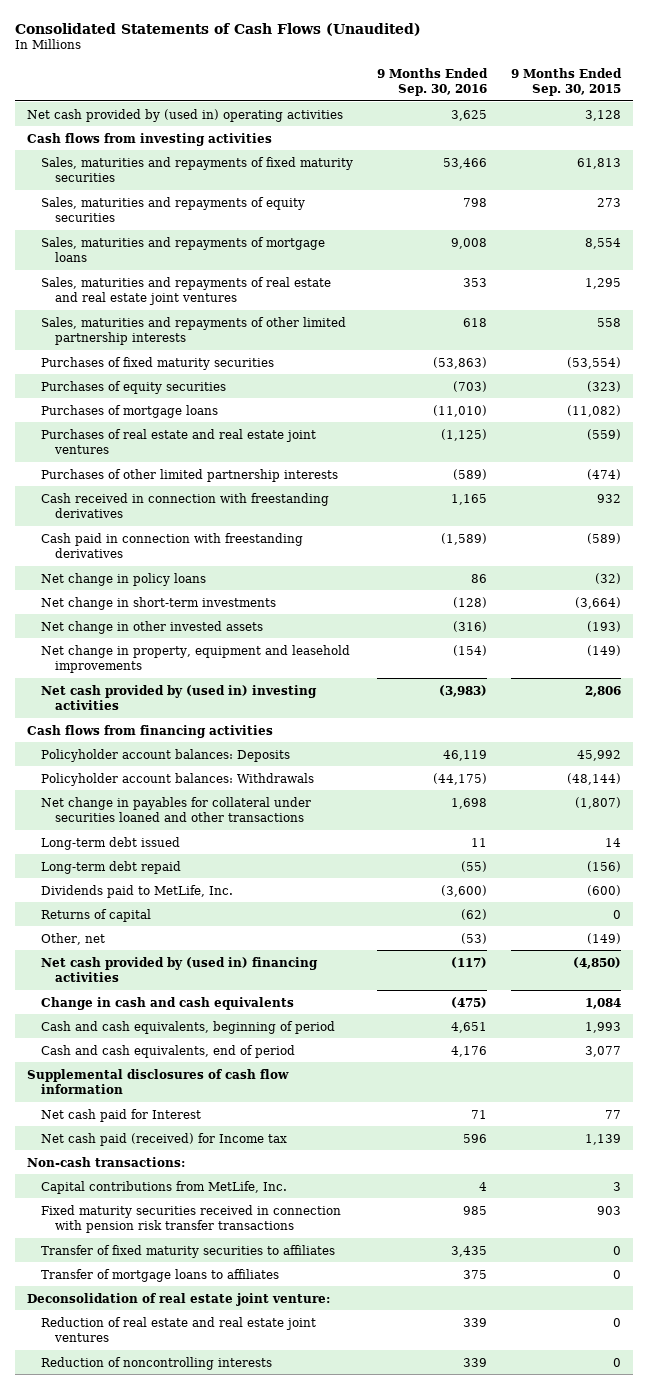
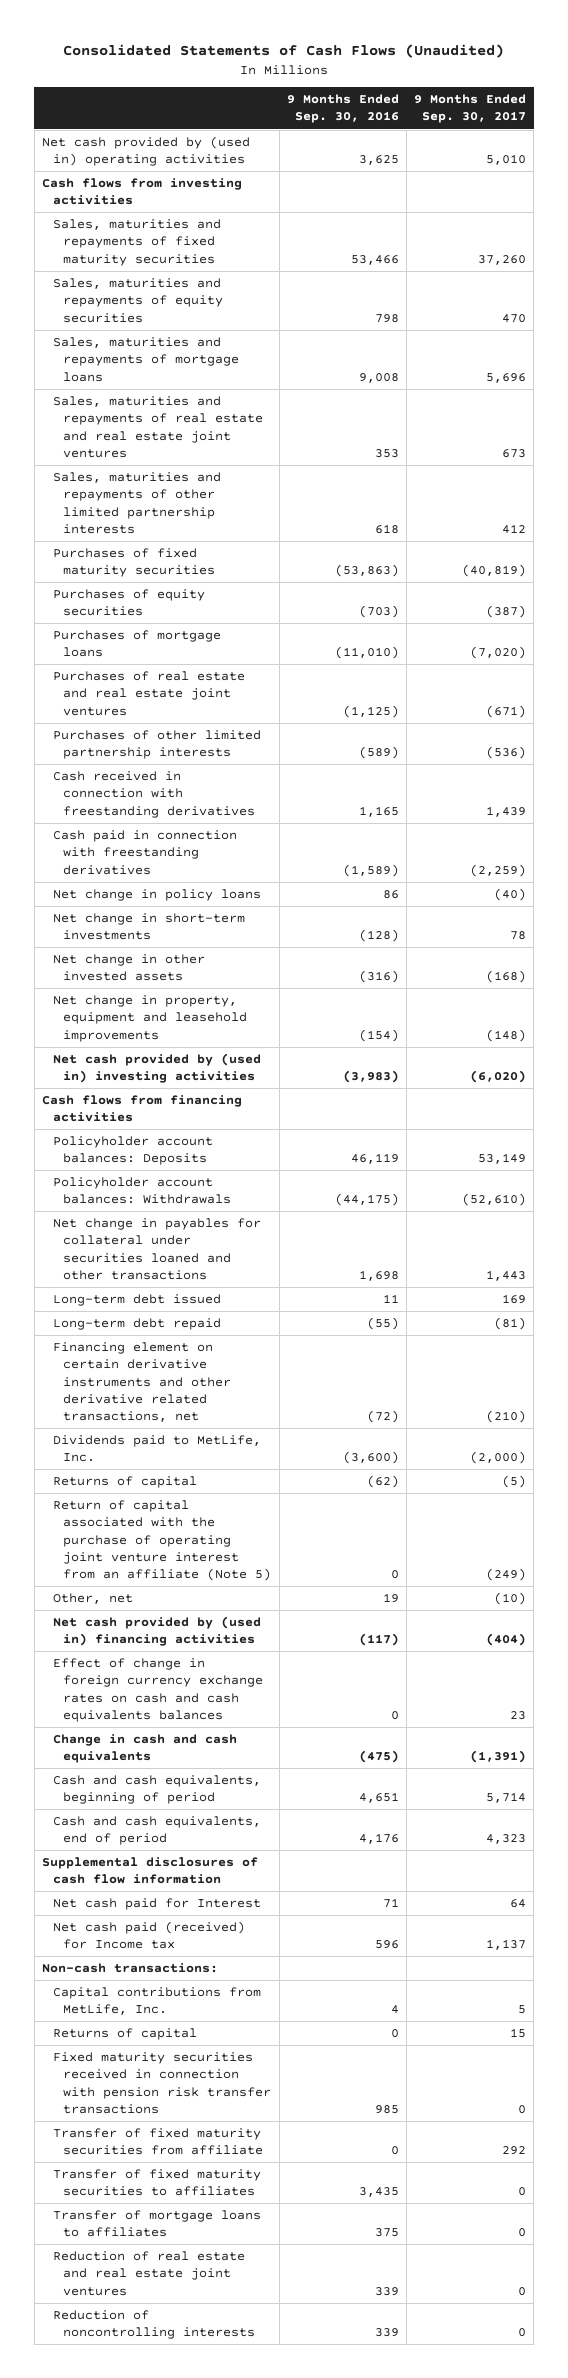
[510,67,622,96] 9 Months Ended Sep. 30, 2015 -> none
none -> [413,94,526,124] 9 Months Ended Sep. 30, 2017
none -> [52,1342,232,1422] Financing element on certain derivative instruments and other derivative related transactions, net
none -> [52,1500,272,1581] Return of capital associated with the purchase of operating joint venture interest from an affiliate (Note 5)
[460,932,487,944] (53) -> [382,1593,399,1604] 19
none -> [52,1658,264,1722] Effect of change in foreign currency exchange rates on cash and cash equivalents balances
none -> [52,2028,197,2041] Returns of capital
none -> [52,2128,264,2156] Transfer of fixed maturity securities from affiliate
[27,1292,331,1306] Deconsolidation of real estate joint venture: -> none

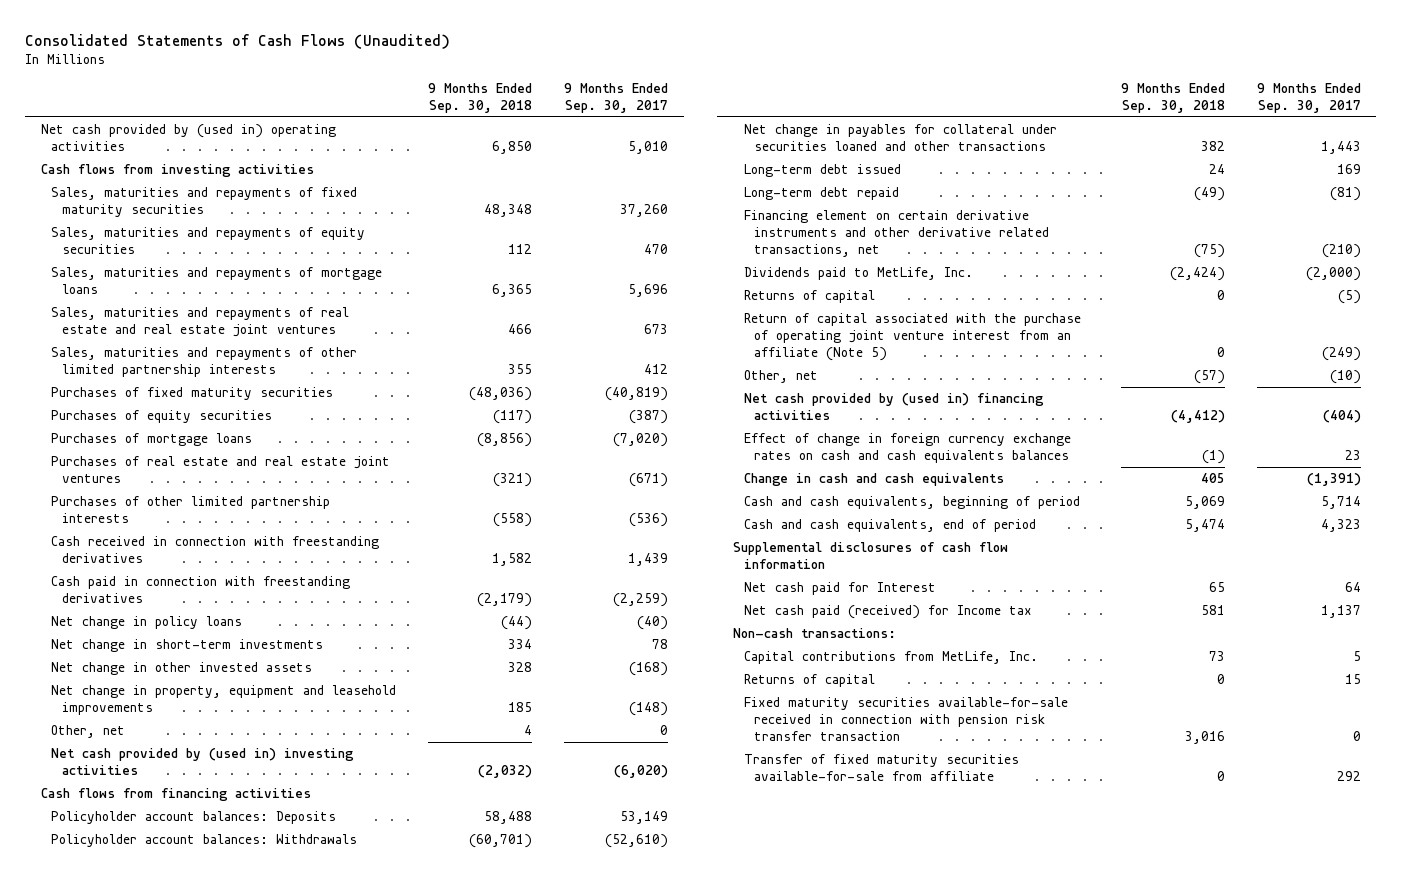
[286,94,399,124] 9 Months Ended Sep. 30, 2016 -> none
none -> [428,82,533,113] 9 Months Ended Sep. 30, 2018
none -> [51,725,126,739] Other, net
[52,2169,261,2197] Transfer of fixed maturity securities to affiliates -> none
[52,2210,261,2238] Transfer of mortgage loans to affiliates -> none
[52,2251,245,2296] Reduction of real estate and real estate joint ventures -> none
[52,2310,256,2340] Reduction of noncontrolling interests -> none
[52,2052,272,2114] Fixed maturity securities received in connection with pension risk transfer transactions -> [743,697,1068,741] Fixed maturity securities available-for-sale received in connection with pension risk transfer transaction
[52,2128,264,2156] Transfer of fixed maturity securities from affiliate -> [743,754,1019,781] Transfer of fixed maturity securities available-for-sale from affiliate

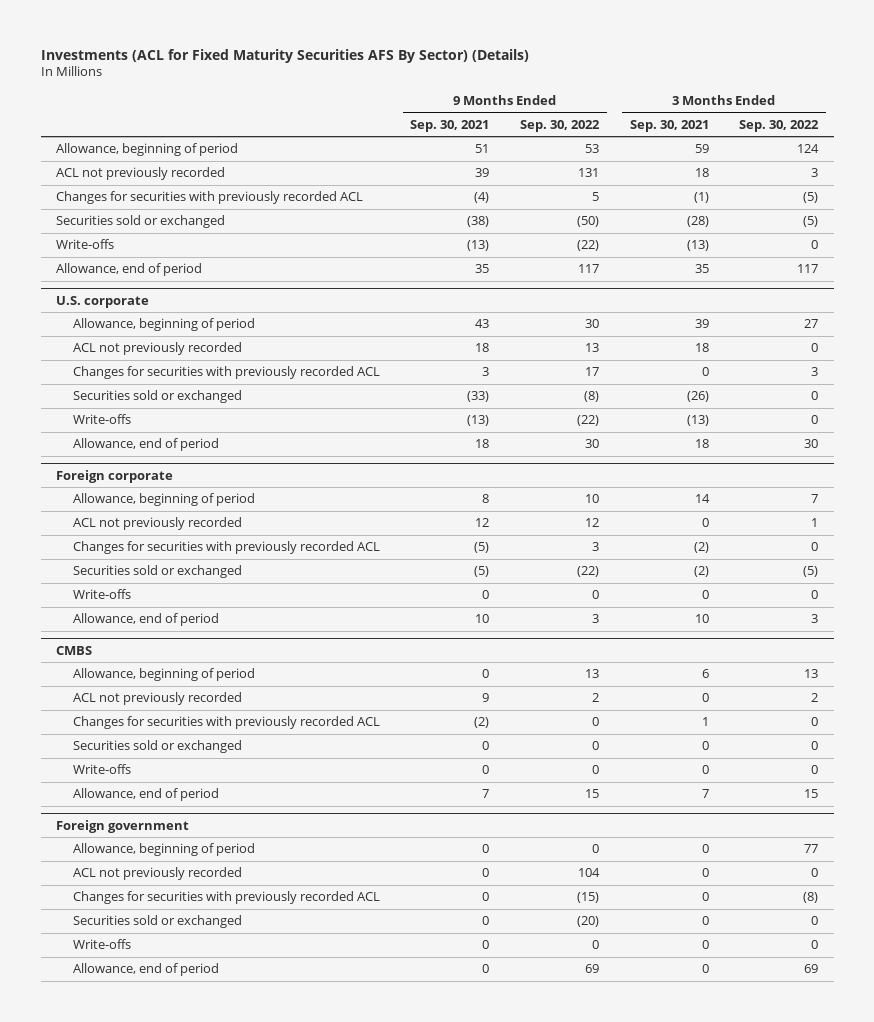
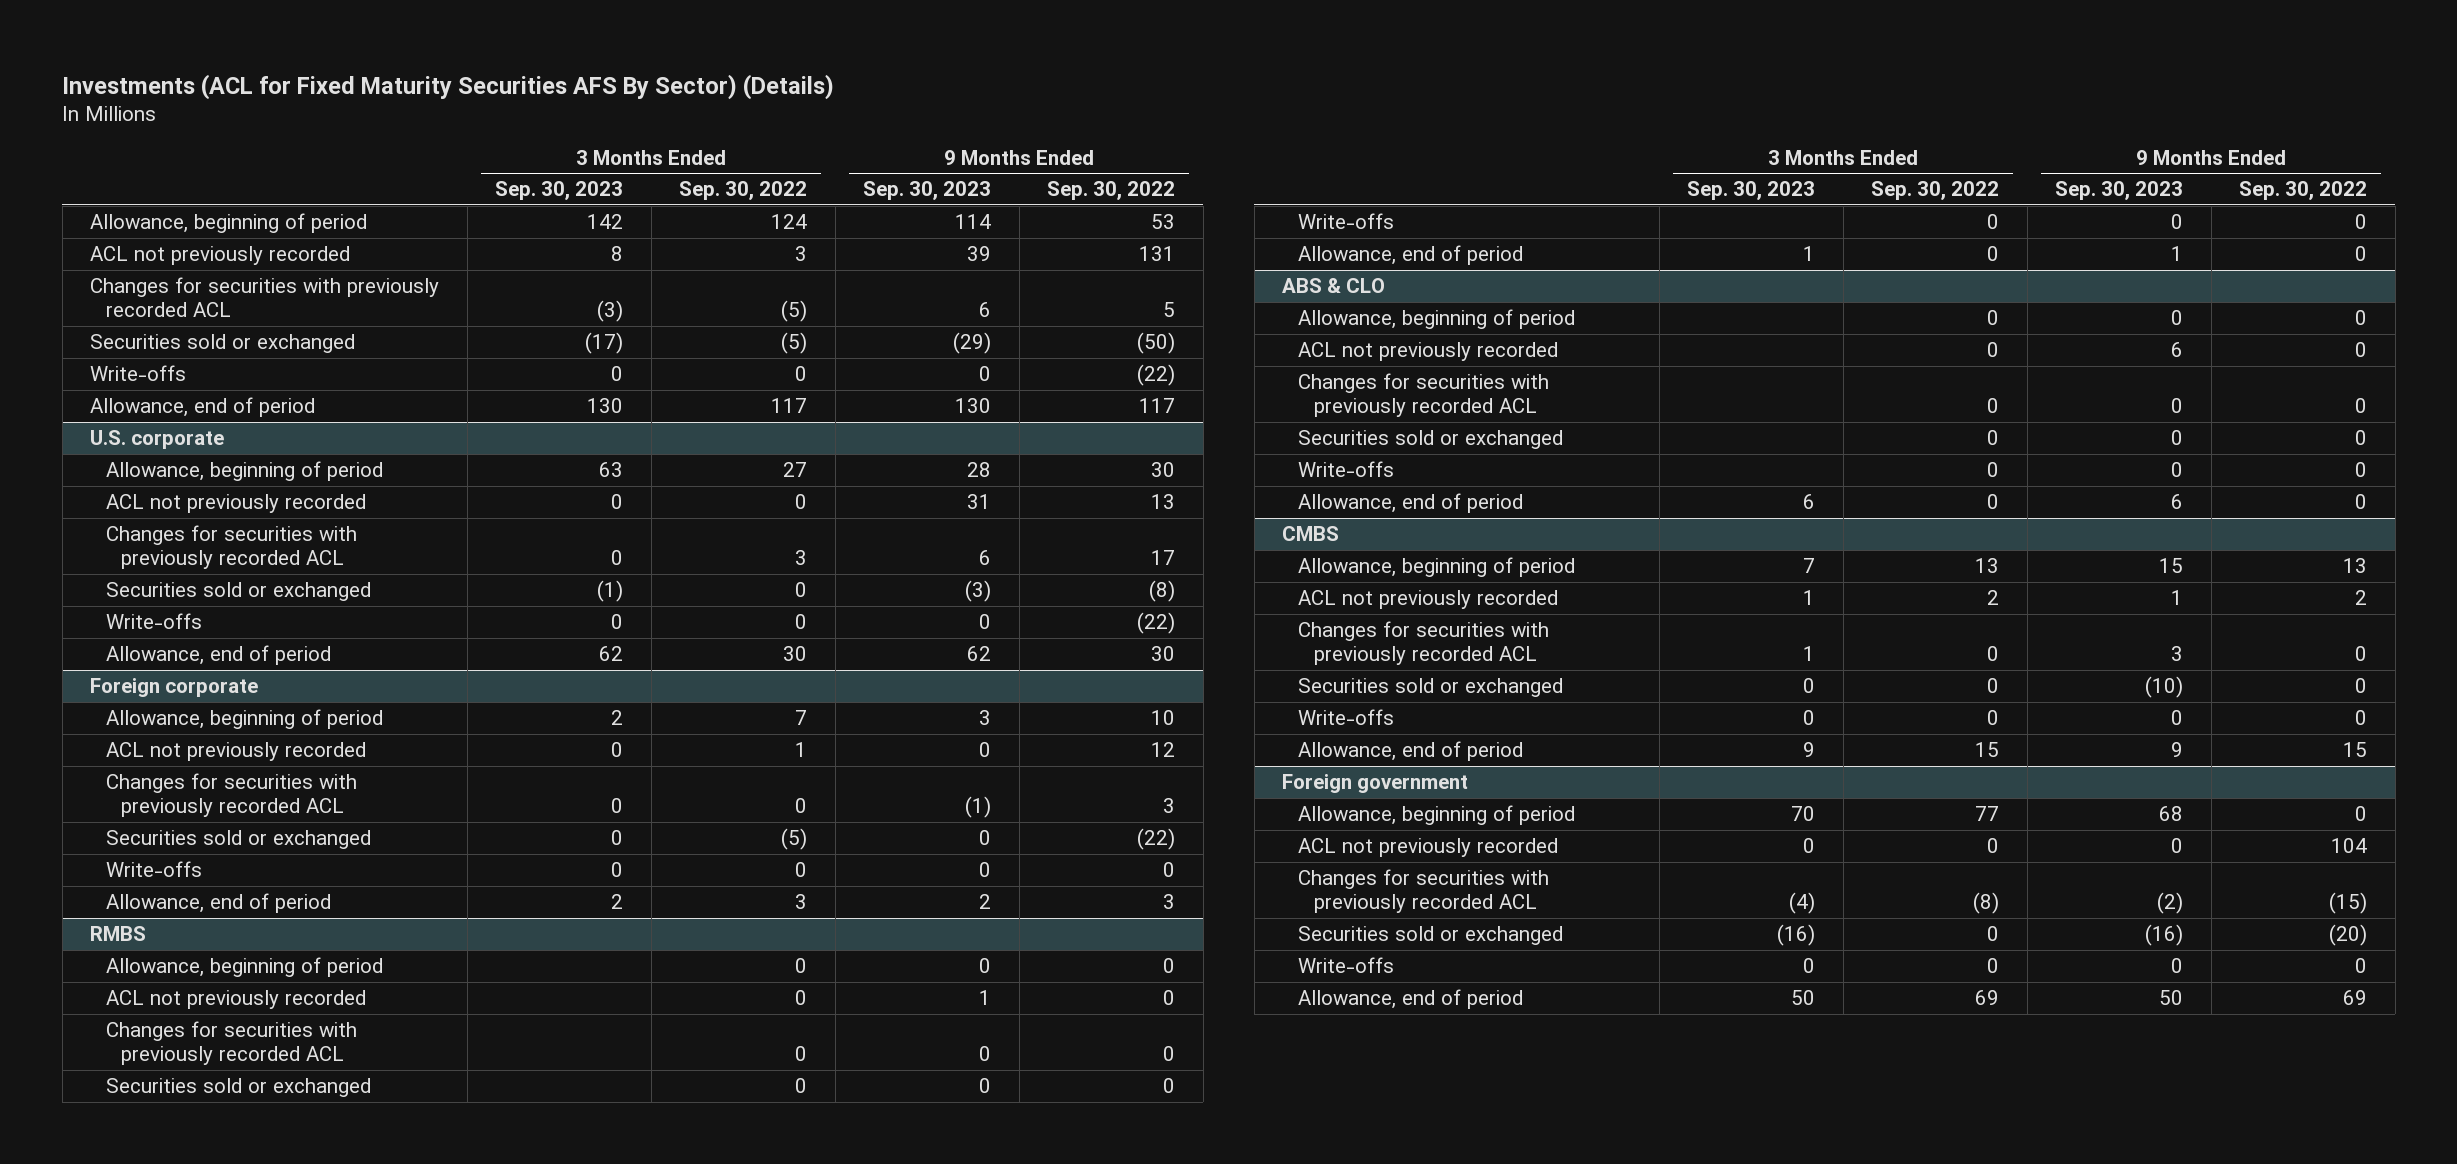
[410,119,490,132] Sep. 30, 2021 -> none
[629,119,709,132] Sep. 30, 2021 -> none
none -> [495,181,624,201] Sep. 30, 2023
none -> [863,181,992,201] Sep. 30, 2023
none -> [90,926,147,942] RMBS
none -> [105,957,383,978] Allowance, beginning of period
none -> [105,990,366,1010] ACL not previously recorded
none -> [105,1021,357,1066] Changes for securities with previously recorded ACL
none -> [105,1078,371,1098] Securities sold or exchanged
none -> [1297,213,1394,230] Write-offs
none -> [1297,245,1523,266] Allowance, end of period
none -> [1282,278,1386,294] ABS & CLO
none -> [1297,309,1575,330] Allowance, beginning of period
none -> [1297,342,1558,362] ACL not previously recorded
none -> [1297,373,1549,418] Changes for securities with previously recorded ACL
none -> [1297,430,1563,450] Securities sold or exchanged
none -> [1297,461,1394,478] Write-offs
none -> [1297,493,1523,514] Allowance, end of period

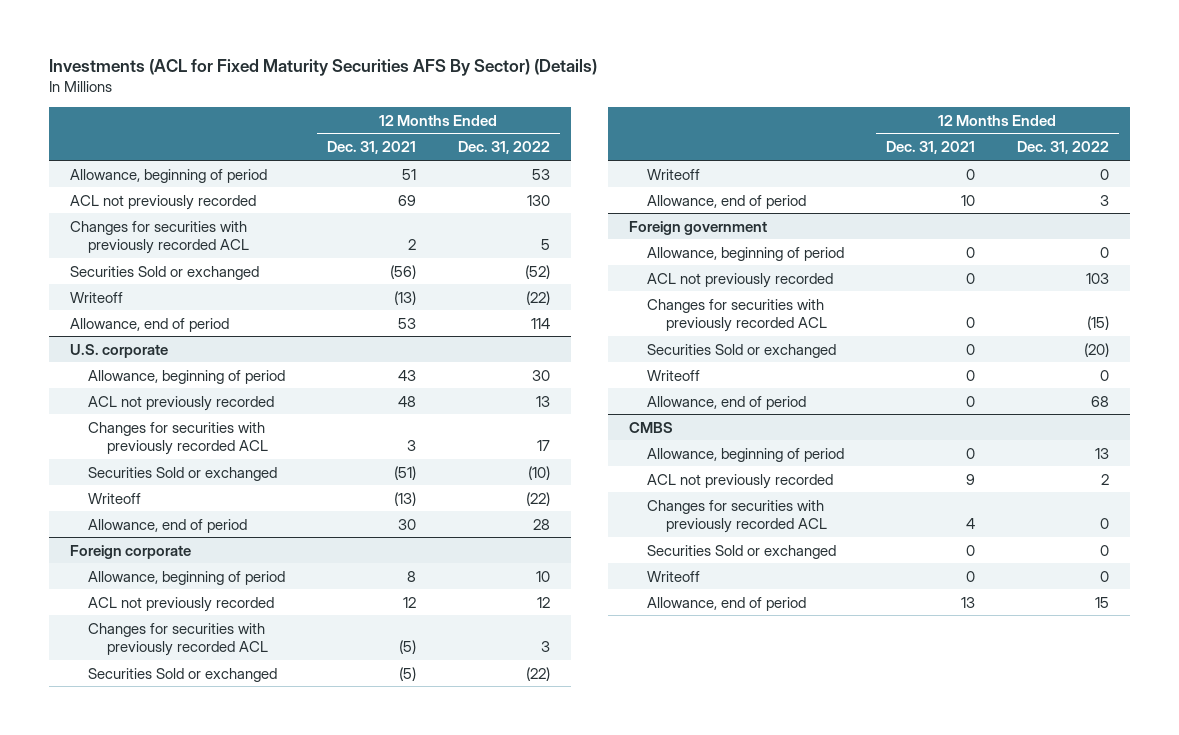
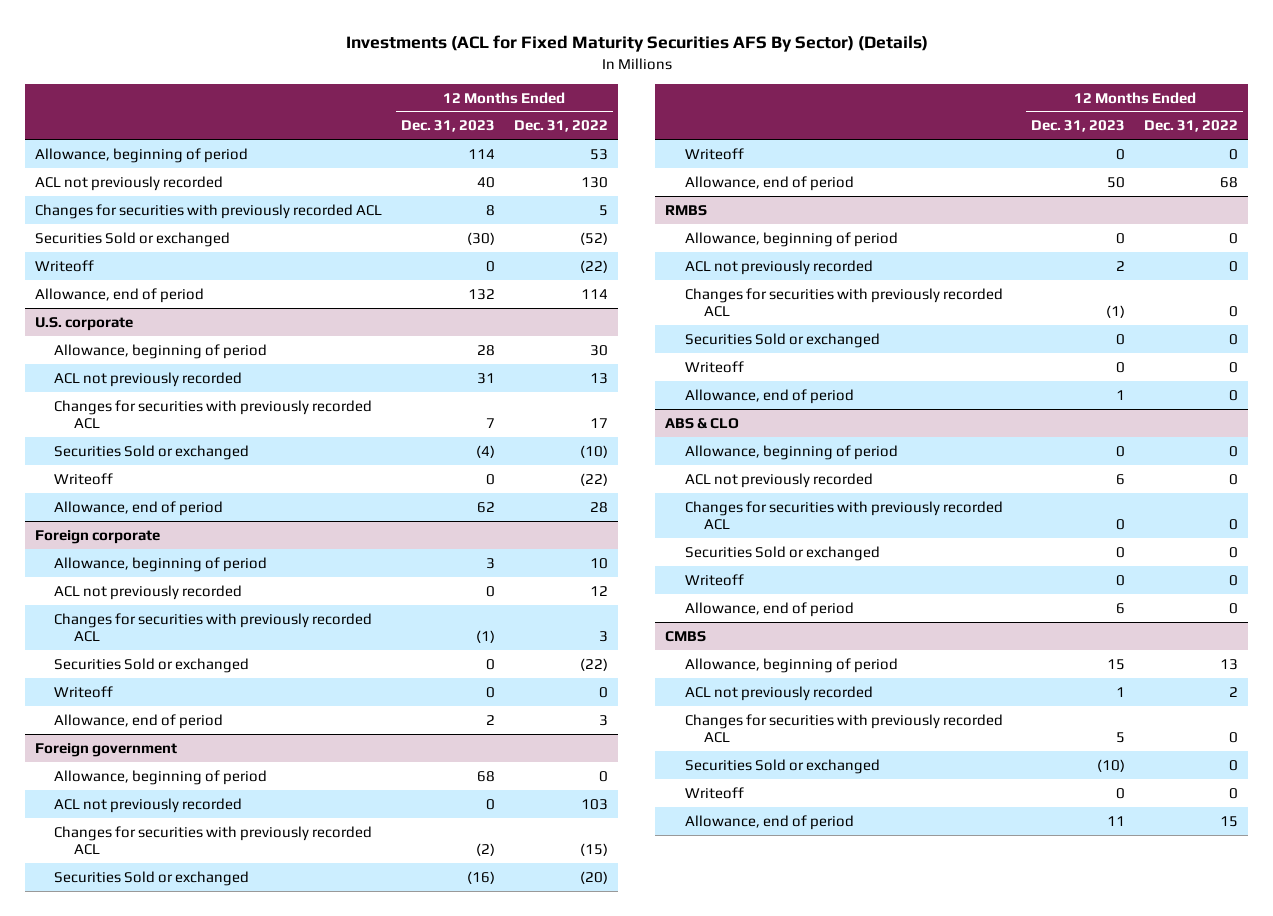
[327,141,417,155] Dec. 31, 2021 -> none
none -> [400,120,495,133] Dec. 31, 2023
none -> [664,204,707,216] RMBS
none -> [684,231,898,247] Allowance, beginning of period
none -> [684,259,873,275] ACL not previously recorded
none -> [684,287,1003,318] Changes for securities with previously recorded ACL
none -> [684,332,880,348] Securities Sold or exchanged
none -> [684,360,744,373] Writeoff
none -> [684,388,854,404] Allowance, end of period
none -> [664,417,739,429] ABS & CLO
none -> [684,444,898,460] Allowance, beginning of period
none -> [684,472,873,488] ACL not previously recorded
none -> [684,500,1003,531] Changes for securities with previously recorded ACL
none -> [684,545,880,561] Securities Sold or exchanged
none -> [684,573,744,586] Writeoff
none -> [684,601,854,617] Allowance, end of period

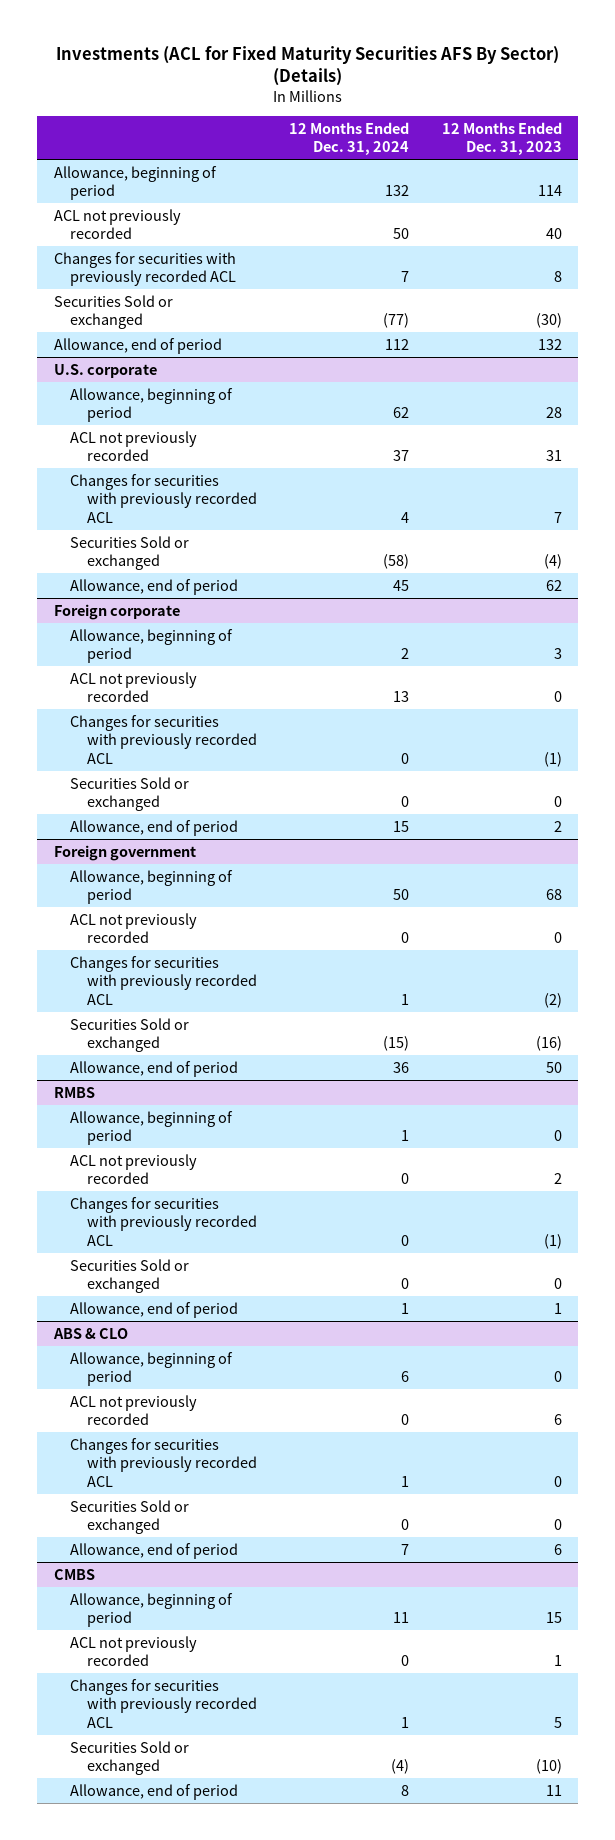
[514,120,609,133] Dec. 31, 2022 -> none
none -> [289,121,410,156] 12 Months Ended Dec. 31, 2024
[34,259,94,272] Writeoff -> none
[54,472,114,485] Writeoff -> none
[54,685,114,698] Writeoff -> none
[684,147,744,160] Writeoff -> none
[684,360,744,373] Writeoff -> none
[684,573,744,586] Writeoff -> none
[684,786,744,799] Writeoff -> none

